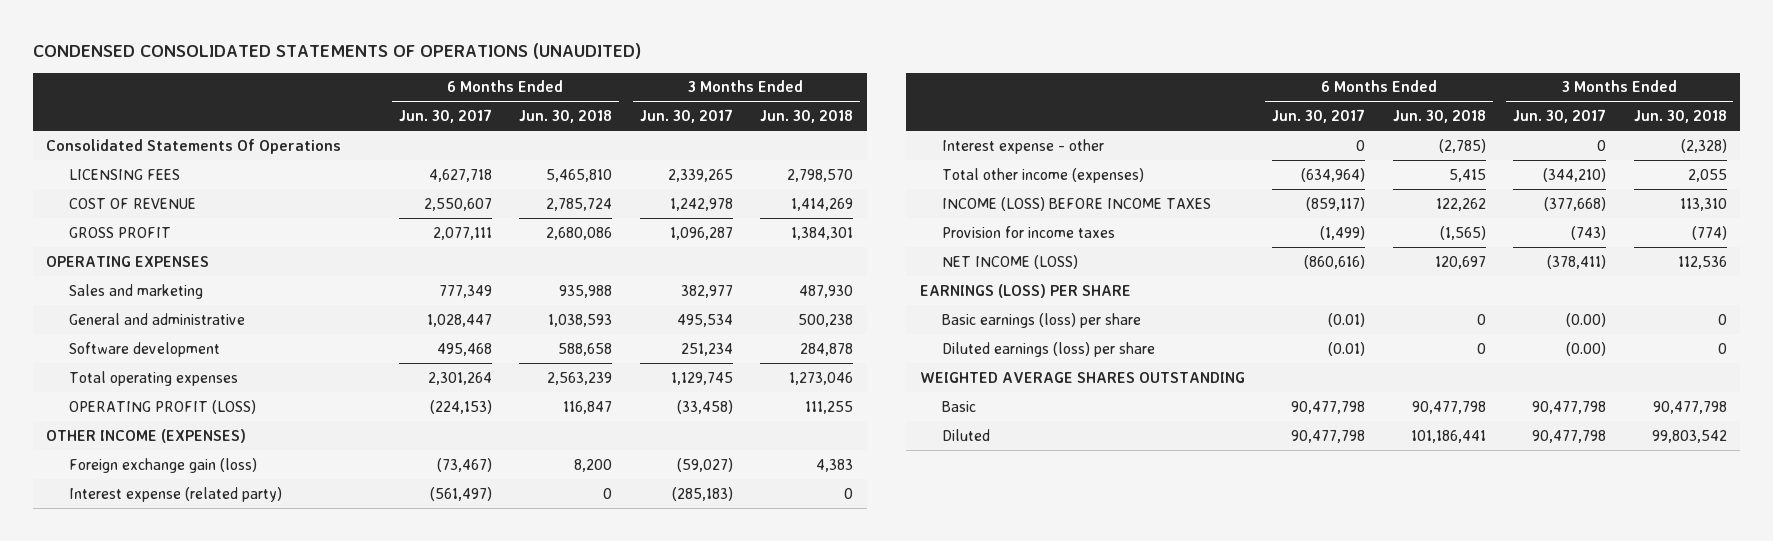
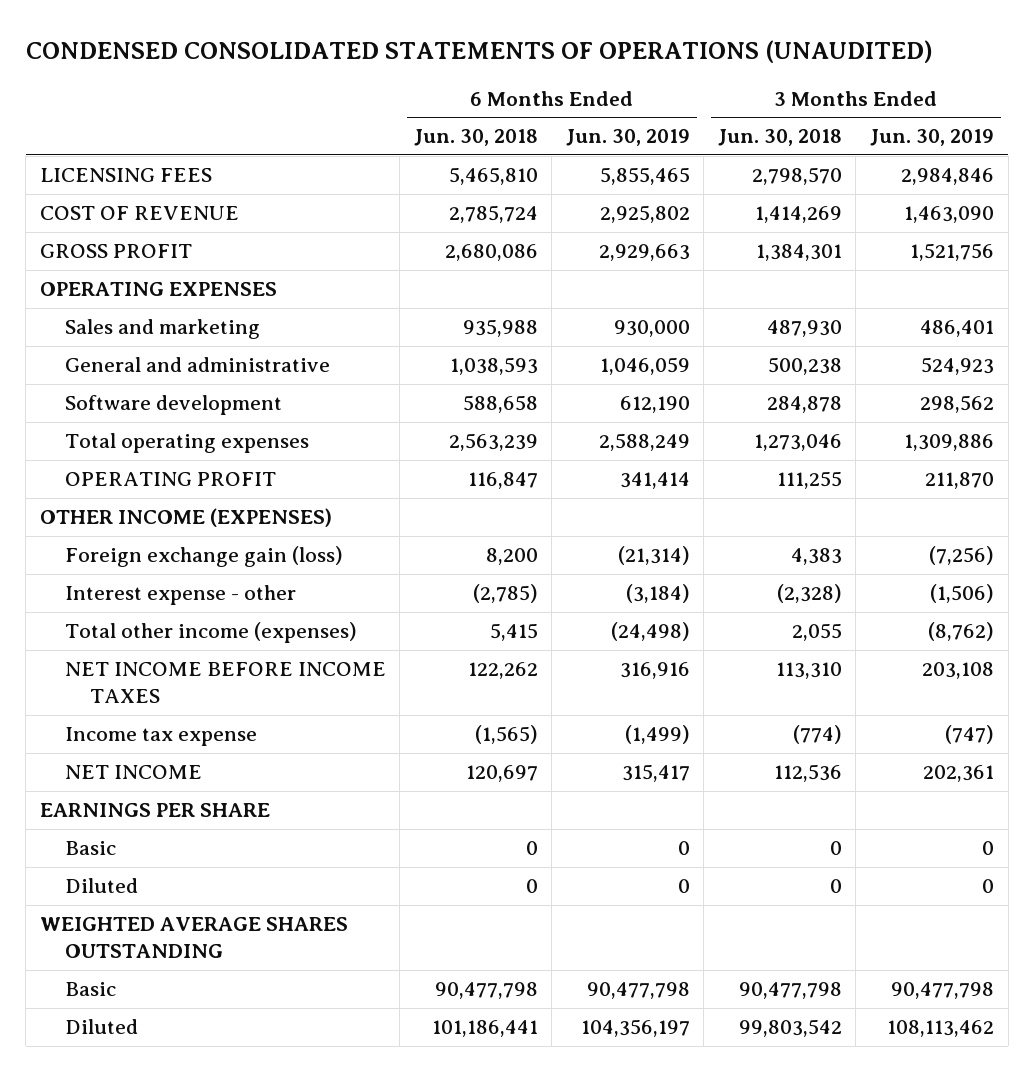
[398,109,492,124] Jun. 30, 2017 -> none
[639,109,733,124] Jun. 30, 2017 -> none
none -> [565,129,690,147] Jun. 30, 2019
none -> [869,129,994,147] Jun. 30, 2019
[46,138,342,154] Consolidated Statements Of Operations -> none
[68,399,256,414] OPERATING PROFIT (LOSS) -> [64,472,276,487] OPERATING PROFIT
[68,486,282,502] Interest expense (related party) -> none
[942,196,1212,211] INCOME (LOSS) BEFORE INCOME TAXES -> [64,662,386,704] NET INCOME BEFORE INCOME TAXES
[942,225,1116,238] Provision for income taxes -> [64,727,257,747] Income tax expense
[942,254,1079,269] NET INCOME (LOSS) -> [64,765,202,780] NET INCOME
[919,283,1131,298] EARNINGS (LOSS) PER SHARE -> [39,803,270,818] EARNINGS PER SHARE
[942,312,1142,328] Basic earnings (loss) per share -> [64,841,116,856] Basic
[942,341,1156,357] Diluted earnings (loss) per share -> [64,878,138,894] Diluted

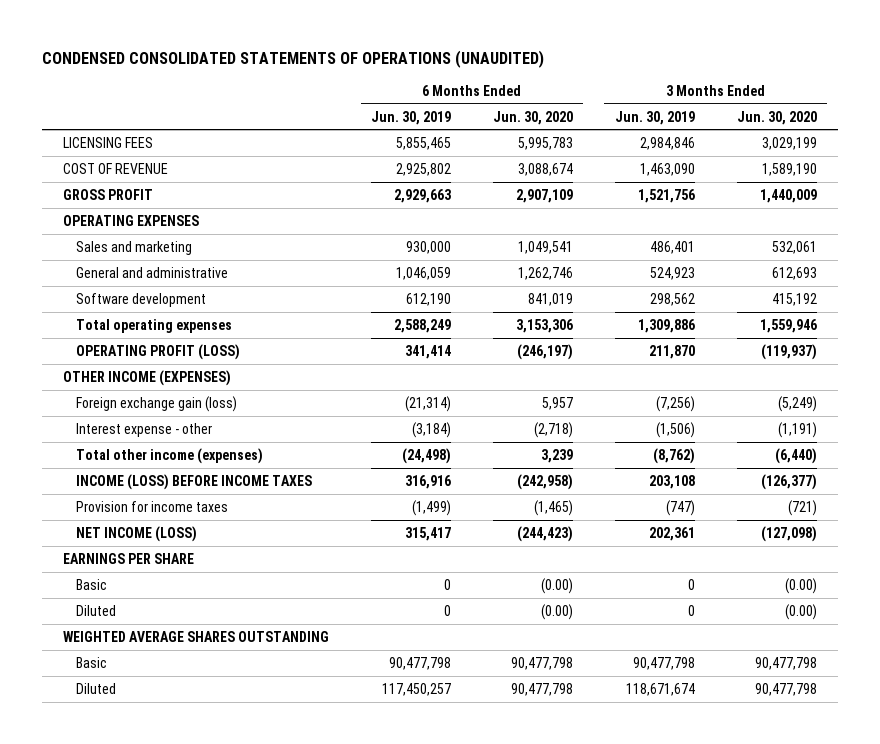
[413,129,538,147] Jun. 30, 2018 -> none
[717,129,842,147] Jun. 30, 2018 -> none
none -> [492,110,573,125] Jun. 30, 2020
none -> [736,110,817,125] Jun. 30, 2020
[64,472,276,487] OPERATING PROFIT -> [76,343,241,360] OPERATING PROFIT (LOSS)
[64,662,386,704] NET INCOME BEFORE INCOME TAXES -> [76,473,313,490] INCOME (LOSS) BEFORE INCOME TAXES
[64,727,257,747] Income tax expense -> [76,500,229,512] Provision for income taxes
[64,765,202,780] NET INCOME -> [76,525,198,542] NET INCOME (LOSS)
[580,1019,690,1038] 104,356,197 -> [382,682,452,696] 117,450,257
[886,1020,994,1038] 108,113,462 -> [625,682,695,696] 118,671,674

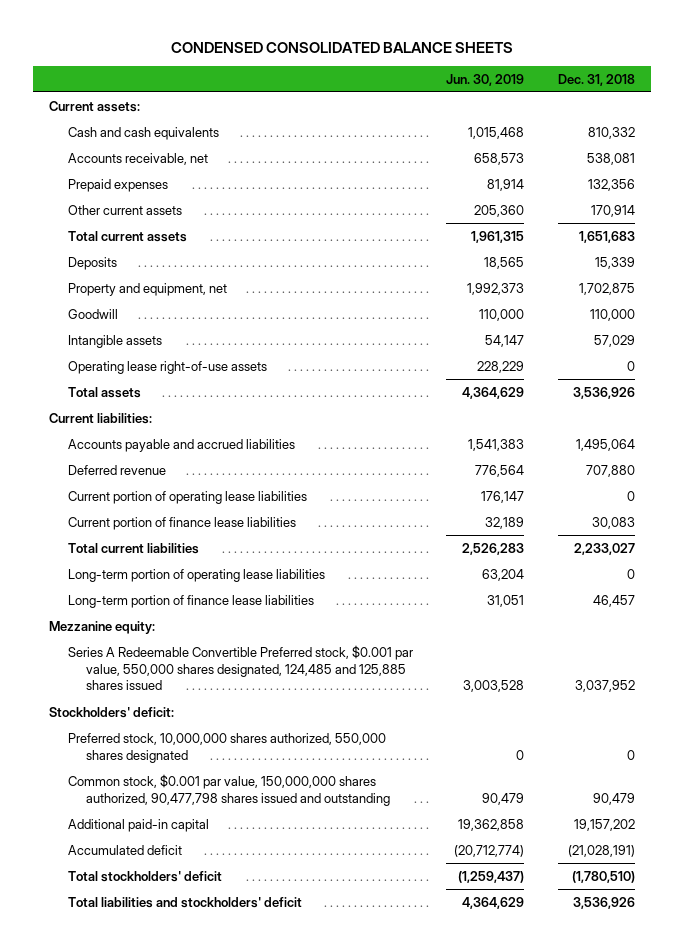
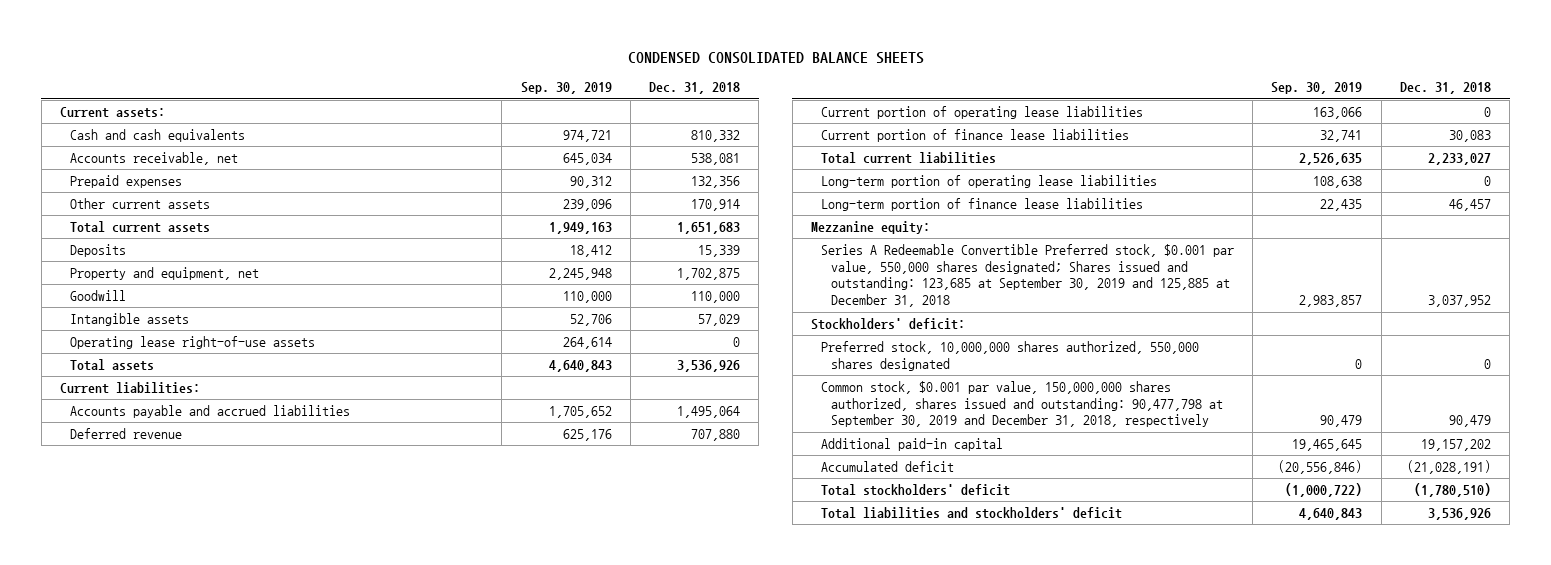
[446,73,525,86] Jun. 30, 2019 -> none
none -> [520,82,612,95] Sep. 30, 2019
[67,644,413,691] Series A Redeemable Convertible Preferred stock, $0.001 par value, 550,000 shares designated, 124,485 and 125,885 shares issued -> [820,243,1234,308] Series A Redeemable Convertible Preferred stock, $0.001 par value, 550,000 shares designated; Shares issued and outstanding: 123,685 at September 30, 2019 and 125,885 at December 31, 2018
[67,773,390,806] Common stock, $0.001 par value, 150,000,000 shares authorized, 90,477,798 shares issued and outstanding -> [820,380,1223,428] Common stock, $0.001 par value, 150,000,000 shares authorized, shares issued and outstanding: 90,477,798 at September 30, 2019 and December 31, 2018, respectively

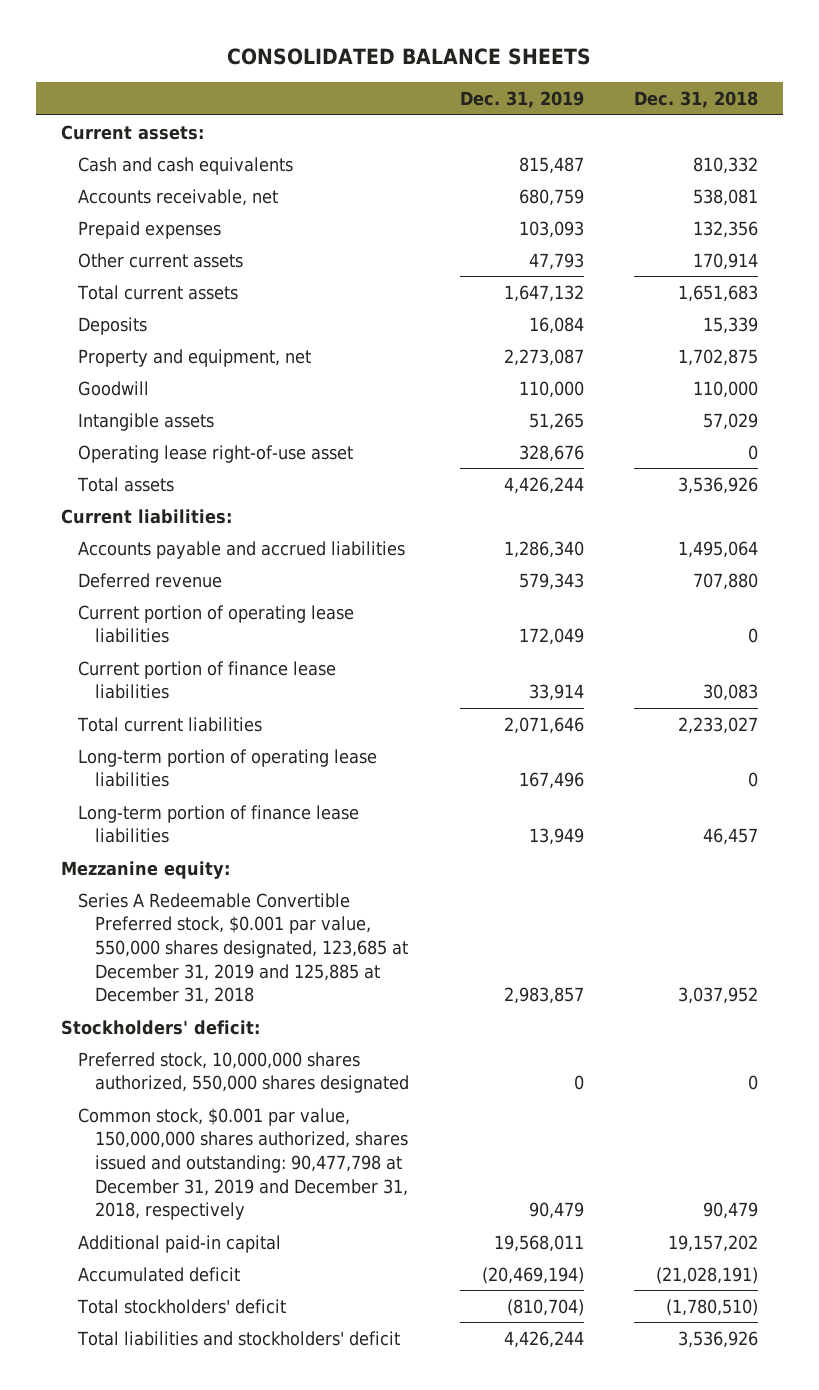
[627,52,924,65] CONDENSED CONSOLIDATED BALANCE SHEETS -> [227,48,592,66] CONSOLIDATED BALANCE SHEETS
[520,82,612,95] Sep. 30, 2019 -> none
none -> [459,91,584,109] Dec. 31, 2019
[70,335,316,349] Operating lease right-of-use assets -> [78,444,354,463] Operating lease right-of-use asset
[820,243,1234,308] Series A Redeemable Convertible Preferred stock, $0.001 par value, 550,000 shares designated; Shares issued and outstanding: 123,685 at September 30, 2019 and 125,885 at December 31, 2018 -> [78,892,409,1005] Series A Redeemable Convertible Preferred stock, $0.001 par value, 550,000 shares designated, 123,685 at December 31, 2019 and 125,885 at December 31, 2018
[820,380,1223,428] Common stock, $0.001 par value, 150,000,000 shares authorized, shares issued and outstanding: 90,477,798 at September 30, 2019 and December 31, 2018, respectively -> [78,1107,409,1221] Common stock, $0.001 par value, 150,000,000 shares authorized, shares issued and outstanding: 90,477,798 at December 31, 2019 and December 31, 2018, respectively

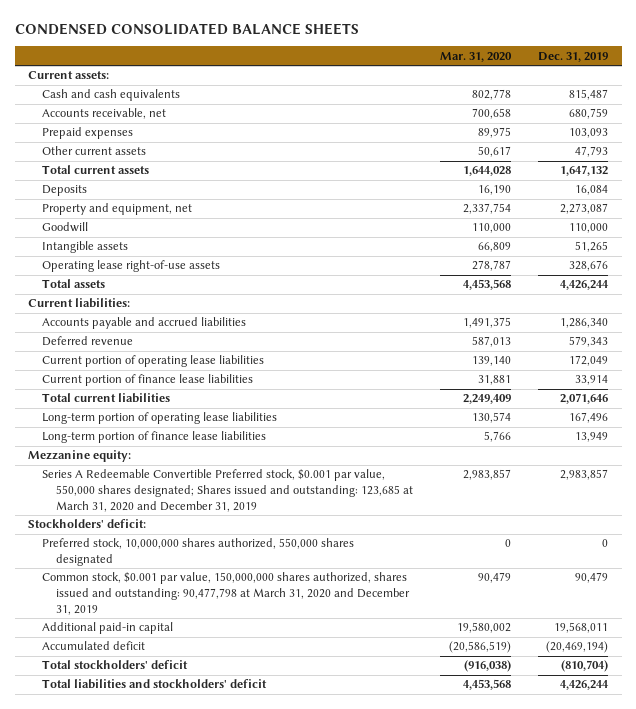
[227,48,592,66] CONSOLIDATED BALANCE SHEETS -> [14,22,359,35] CONDENSED CONSOLIDATED BALANCE SHEETS
[633,91,758,109] Dec. 31, 2018 -> none
none -> [439,51,512,62] Mar. 31, 2020
[78,444,354,463] Operating lease right-of-use asset -> [41,260,220,273] Operating lease right-of-use assets
[78,892,409,1005] Series A Redeemable Convertible Preferred stock, $0.001 par value, 550,000 shares designated, 123,685 at December 31, 2019 and 125,885 at December 31, 2018 -> [41,469,413,512] Series A Redeemable Convertible Preferred stock, $0.001 par value, 550,000 shares designated; Shares issued and outstanding: 123,685 at March 31, 2020 and December 31, 2019
[78,1107,409,1221] Common stock, $0.001 par value, 150,000,000 shares authorized, shares issued and outstanding: 90,477,798 at December 31, 2019 and December 31, 2018, respectively -> [41,572,410,615] Common stock, $0.001 par value, 150,000,000 shares authorized, shares issued and outstanding: 90,477,798 at March 31, 2020 and December 31, 2019

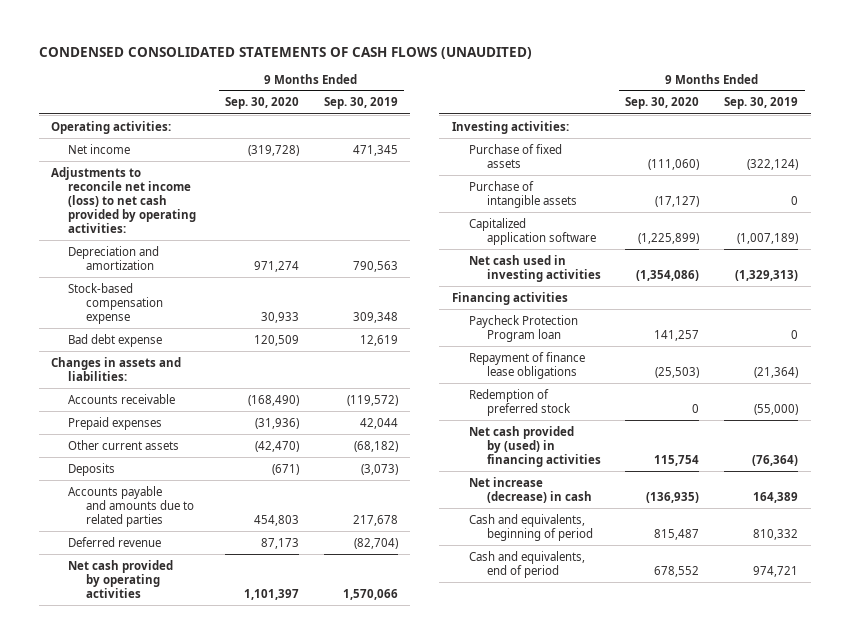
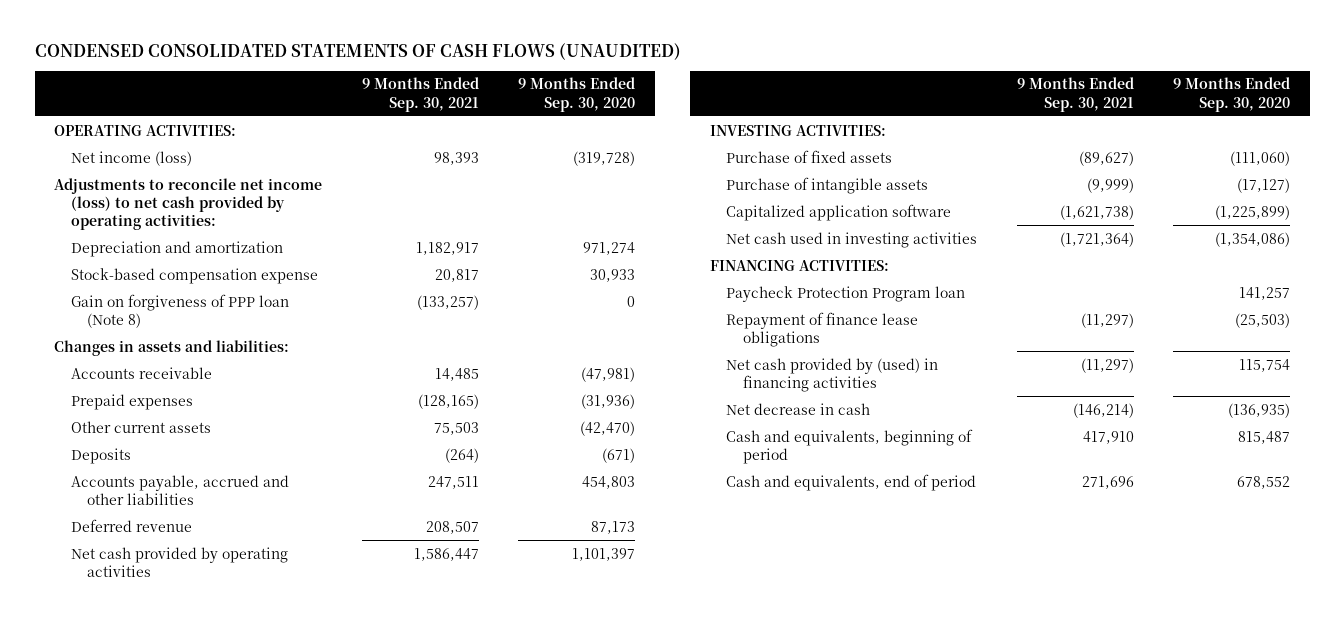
[323,97,398,110] Sep. 30, 2019 -> none
none -> [361,77,479,112] 9 Months Ended Sep. 30, 2021
[50,120,171,134] Operating activities: -> [54,124,237,136] OPERATING ACTIVITIES:
[68,143,131,154] Net income -> [70,150,192,166] Net income (loss)
[68,333,163,347] Bad debt expense -> none
none -> [70,293,289,328] Gain on forgiveness of PPP loan (Note 8)
[247,394,299,406] (168,490) -> [580,366,635,382] (47,981)
[68,485,194,527] Accounts payable and amounts due to related parties -> [70,474,289,505] Accounts payable, accrued and other liabilities
[451,120,569,134] Investing activities: -> [709,124,886,136] INVESTING ACTIVITIES:
[451,291,568,305] Financing activities -> [709,259,889,271] FINANCING ACTIVITIES:
[469,388,571,416] Redemption of preferred stock -> none
[469,476,592,503] Net increase (decrease) in cash -> [726,402,871,415] Net decrease in cash

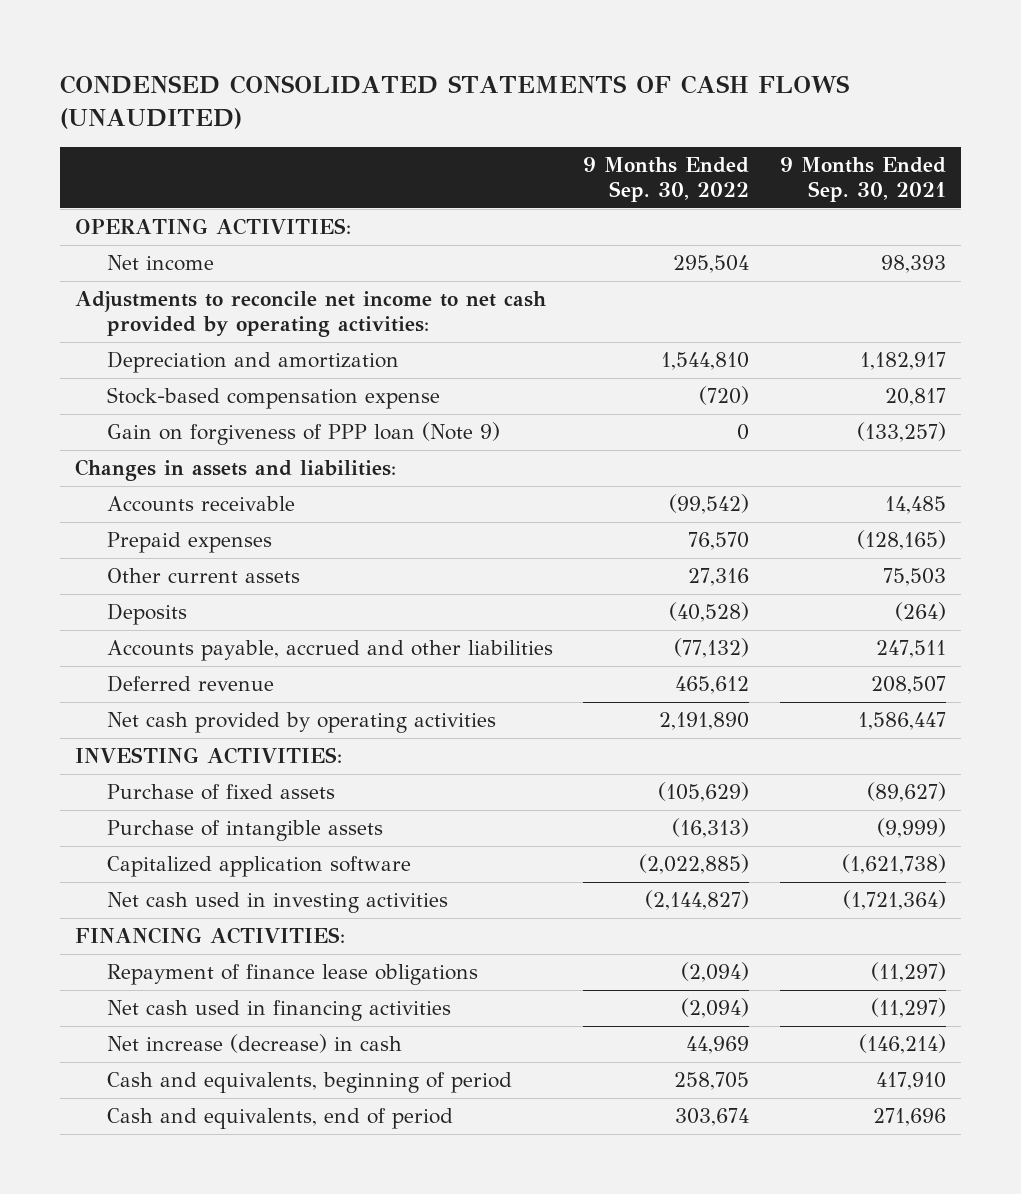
[517,77,635,112] 9 Months Ended Sep. 30, 2020 -> none
none -> [583,157,750,203] 9 Months Ended Sep. 30, 2022
[70,150,192,166] Net income (loss) -> [106,255,214,272] Net income
[54,177,323,230] Adjustments to reconcile net income (loss) to net cash provided by operating activities: -> [75,291,547,338] Adjustments to reconcile net income to net cash provided by operating activities:
[70,293,289,328] Gain on forgiveness of PPP loan (Note 8) -> [106,422,500,446] Gain on forgiveness of PPP loan (Note 9)
[726,285,966,302] Paycheck Protection Program loan -> none
[726,357,939,392] Net cash provided by (used) in financing activities -> [106,1000,451,1022] Net cash used in financing activities
[726,402,871,415] Net decrease in cash -> [106,1034,402,1054] Net increase (decrease) in cash

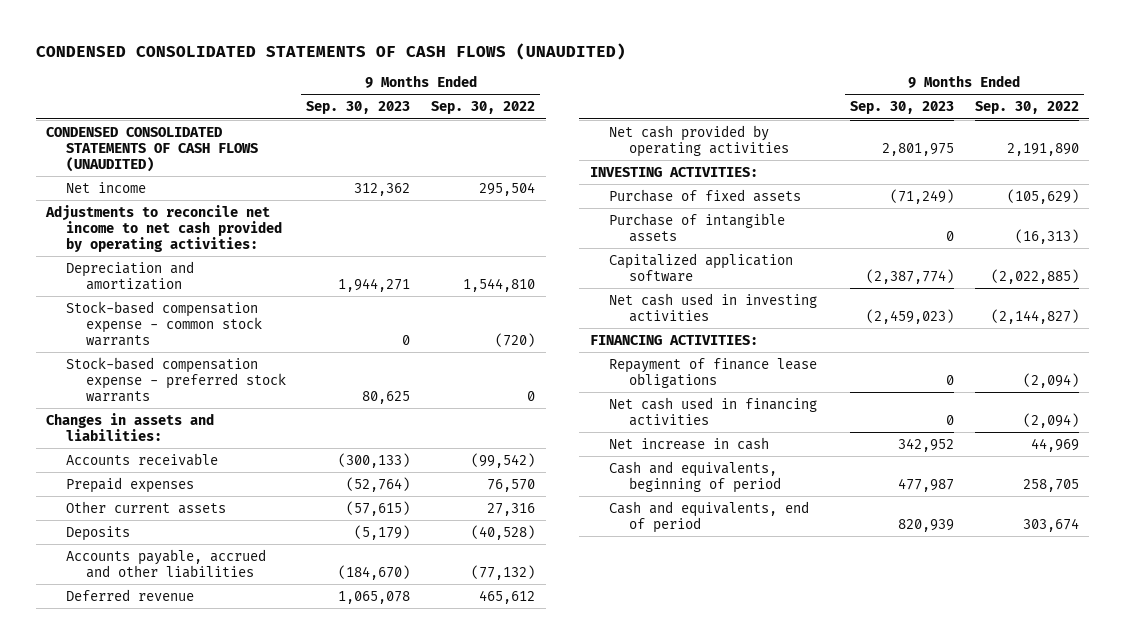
[779,157,946,203] 9 Months Ended Sep. 30, 2021 -> none
none -> [306,101,411,115] Sep. 30, 2023
[75,218,352,236] OPERATING ACTIVITIES: -> none
none -> [46,126,258,172] CONDENSED CONSOLIDATED STATEMENTS OF CASH FLOWS (UNAUDITED)
[106,422,500,446] Gain on forgiveness of PPP loan (Note 9) -> none
[106,387,440,410] Stock-based compensation expense -> [65,300,262,346] Stock-based compensation expense - common stock warrants
none -> [65,356,286,402] Stock-based compensation expense - preferred stock warrants
[106,1034,402,1054] Net increase (decrease) in cash -> [609,436,770,450] Net increase in cash

